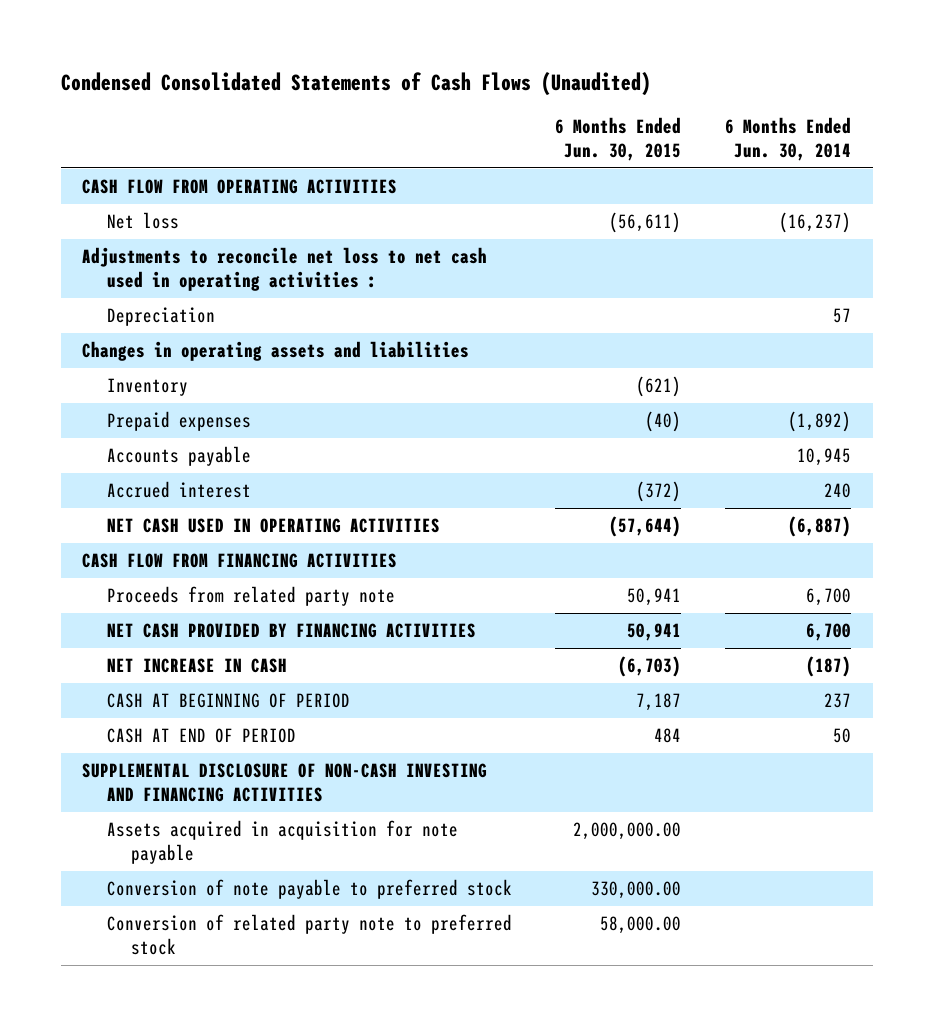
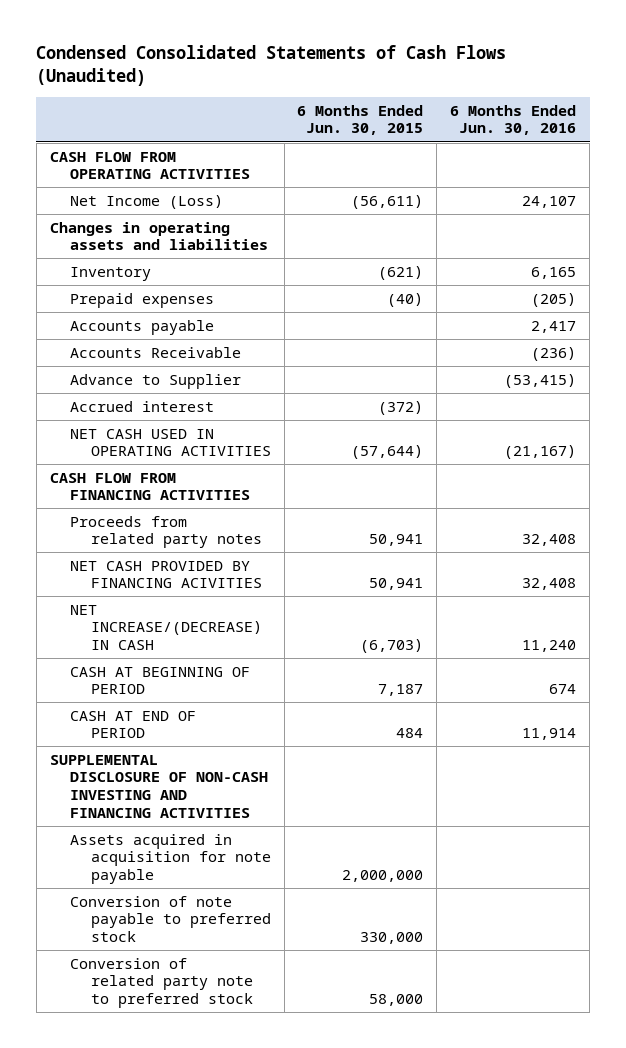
[724,116,851,162] 6 Months Ended Jun. 30, 2014 -> none
none -> [450,104,577,136] 6 Months Ended Jun. 30, 2016
[82,247,488,292] Adjustments to reconcile net loss to net cash used in operating activities : -> none
[106,307,215,327] Depreciation -> none
[106,212,179,230] Net loss -> [70,194,224,209] Net Income (Loss)
none -> [70,346,242,358] Accounts Receivable
none -> [70,373,242,389] Advance to Supplier
[106,586,395,607] Proceeds from related party note -> [70,515,262,549] Proceeds from related party notes
[106,623,476,639] NET CASH PROVIDED BY FINANCING ACTIVITIES -> [70,560,262,589] NET CASH PROVIDED BY FINANCING ACIVITIES
[106,658,287,674] NET INCREASE IN CASH -> [70,604,262,650] NET INCREASE/(DECREASE) IN CASH
[573,822,682,841] 2,000,000.00 -> [342,869,424,882] 2,000,000
[591,881,682,900] 330,000.00 -> [360,931,424,944] 330,000
[600,916,682,935] 58,000.00 -> [369,993,424,1006] 58,000

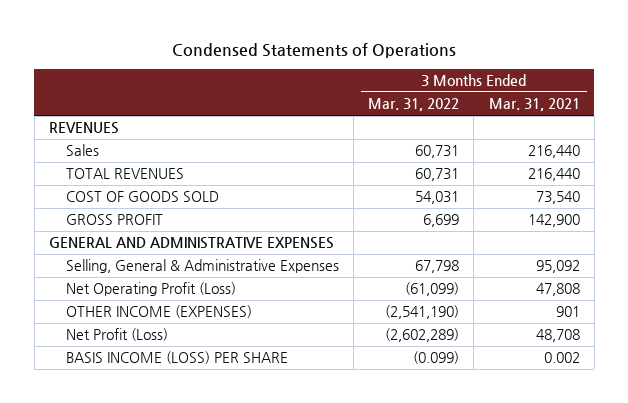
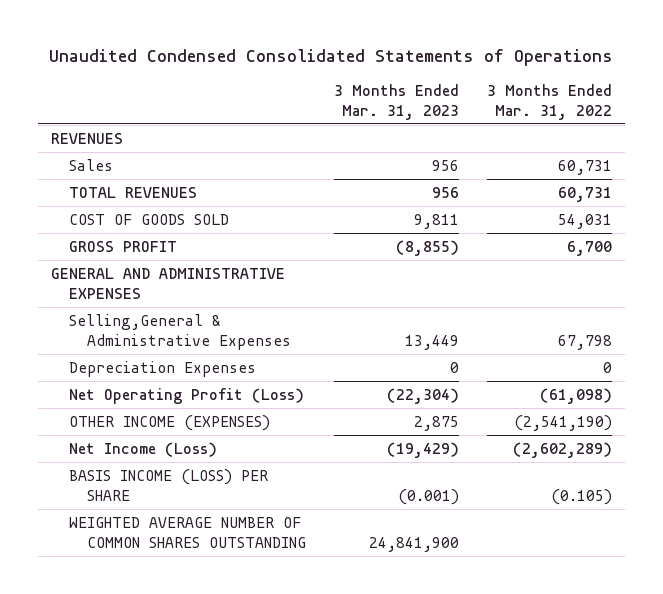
[172,43,457,59] Condensed Statements of Operations -> [49,48,614,66] Unaudited Condensed Consolidated Statements of Operations
[488,98,580,112] Mar. 31, 2021 -> none
none -> [333,84,459,120] 3 Months Ended Mar. 31, 2023
[423,214,460,228] 6,699 -> [566,240,612,256] 6,700
[66,259,340,274] Selling, General & Administrative Expenses -> [69,313,292,350] Selling,General & Administrative Expenses
none -> [69,360,257,377] Depreciation Expenses
[405,282,460,297] (61,099) -> [539,387,612,404] (61,098)
[66,328,169,342] Net Profit (Loss) -> [69,441,218,457] Net Income (Loss)
[413,351,460,365] (0.099) -> [550,488,612,505] (0.105)
none -> [69,516,307,548] WEIGHTED AVERAGE NUMBER OF COMMON SHARES OUTSTANDING

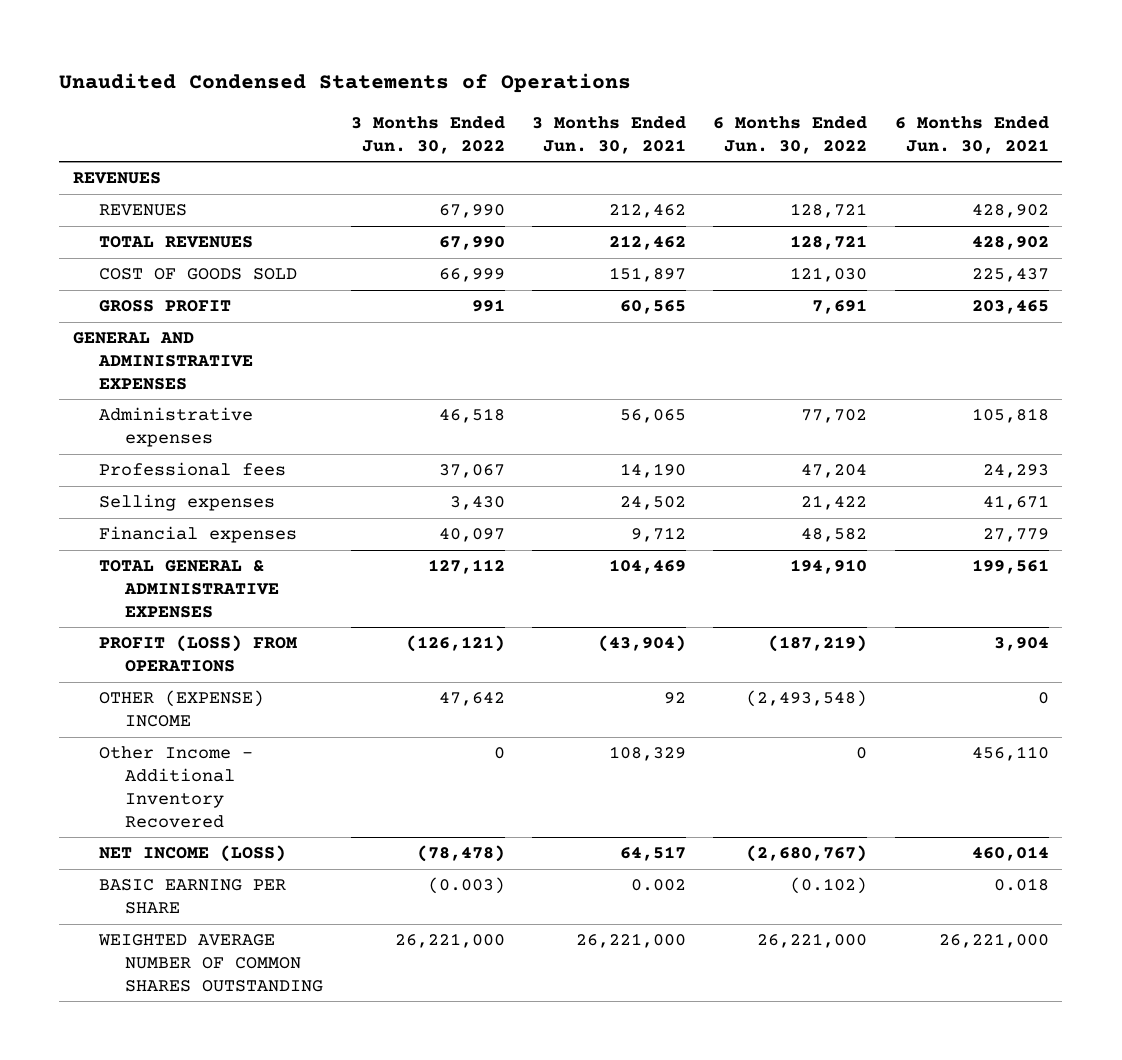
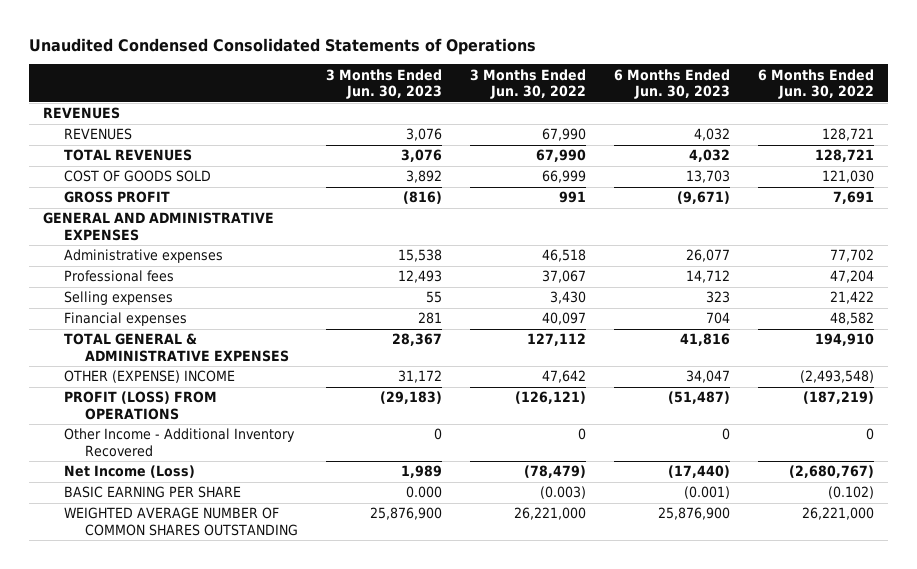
[59,73,632,94] Unaudited Condensed Statements of Operations -> [29,37,537,55] Unaudited Condensed Consolidated Statements of Operations
[532,116,687,154] 3 Months Ended Jun. 30, 2021 -> none
[894,116,1049,154] 6 Months Ended Jun. 30, 2021 -> none
none -> [326,68,443,100] 3 Months Ended Jun. 30, 2023
none -> [614,68,731,100] 6 Months Ended Jun. 30, 2023
[99,635,298,673] PROFIT (LOSS) FROM OPERATIONS -> [64,391,218,421] PROFIT (LOSS) FROM OPERATIONS
[99,845,287,863] NET INCOME (LOSS) -> [64,465,196,479] Net Income (Loss)
[416,845,505,863] (78,478) -> [524,465,587,479] (78,479)

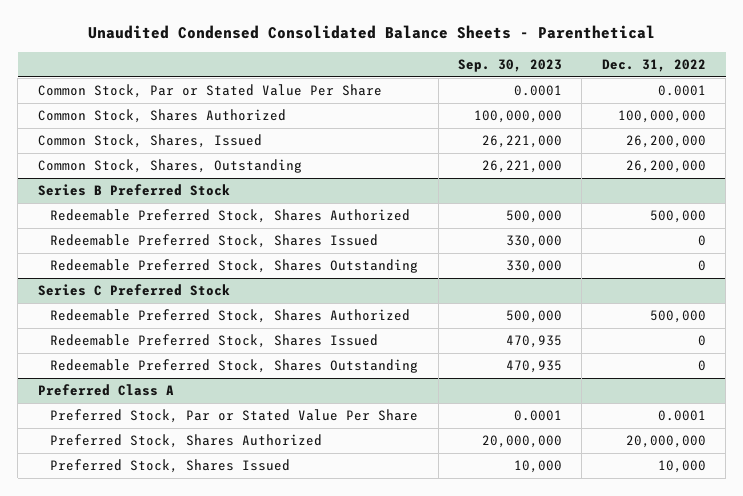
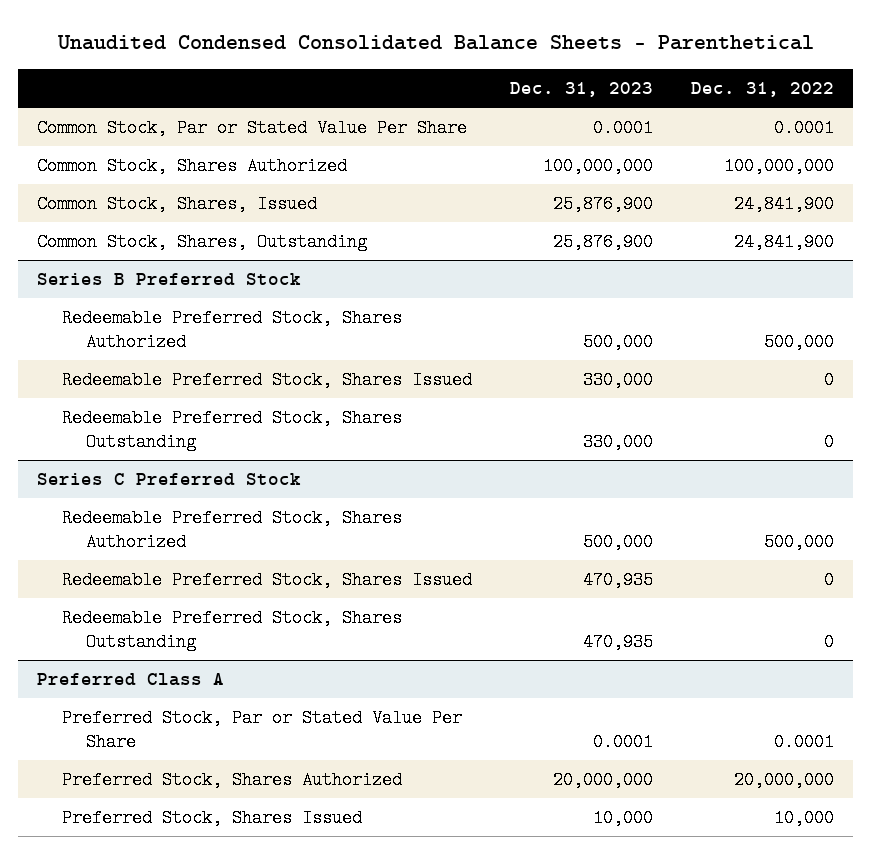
[457,58,562,72] Sep. 30, 2023 -> none
none -> [509,82,653,98] Dec. 31, 2023
[625,135,706,149] 26,200,000 -> [733,194,834,213] 24,841,900
[625,160,706,174] 26,200,000 -> [733,232,834,251] 24,841,900

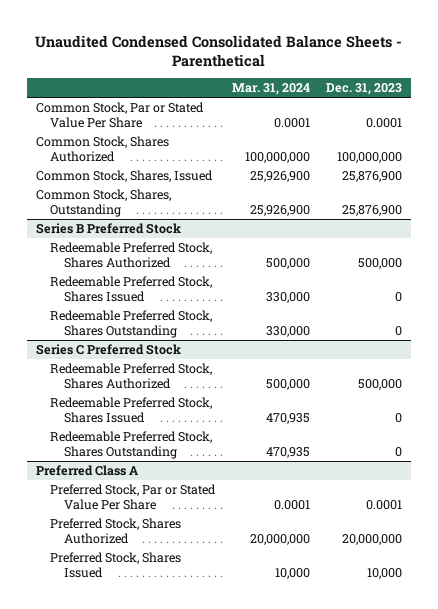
[690,82,834,98] Dec. 31, 2022 -> none
none -> [231,83,310,96] Mar. 31, 2024
[582,370,653,389] 330,000 -> [395,291,403,302] 0
[582,433,653,452] 330,000 -> [395,325,403,336] 0
[582,570,653,589] 470,935 -> [395,412,403,423] 0
[582,633,653,652] 470,935 -> [395,446,403,457] 0

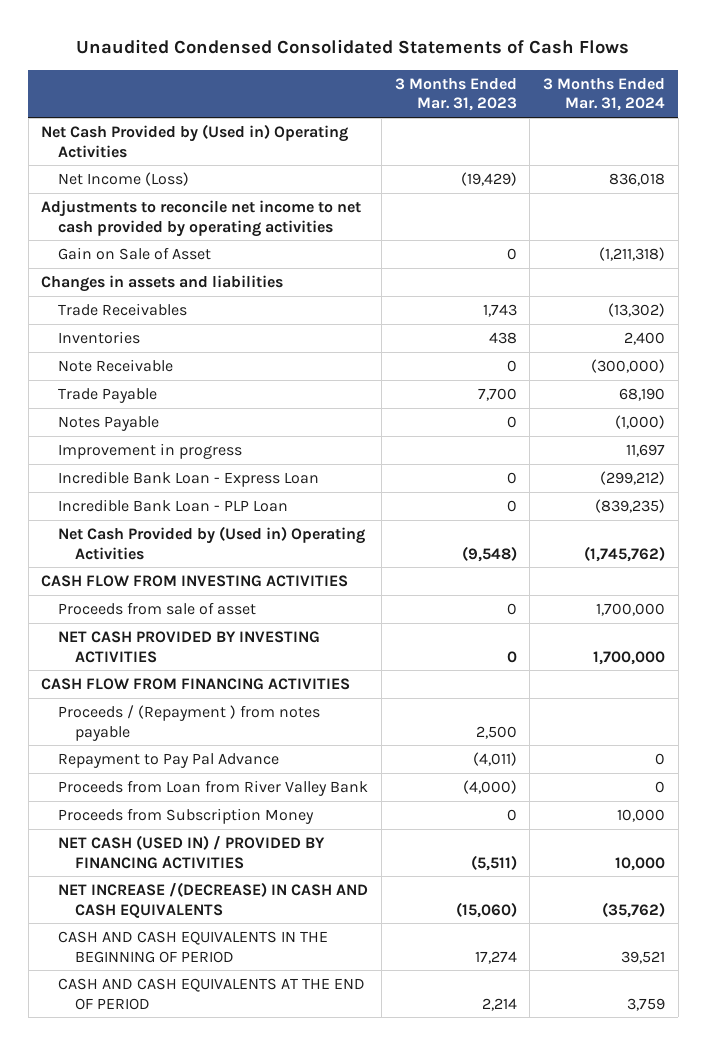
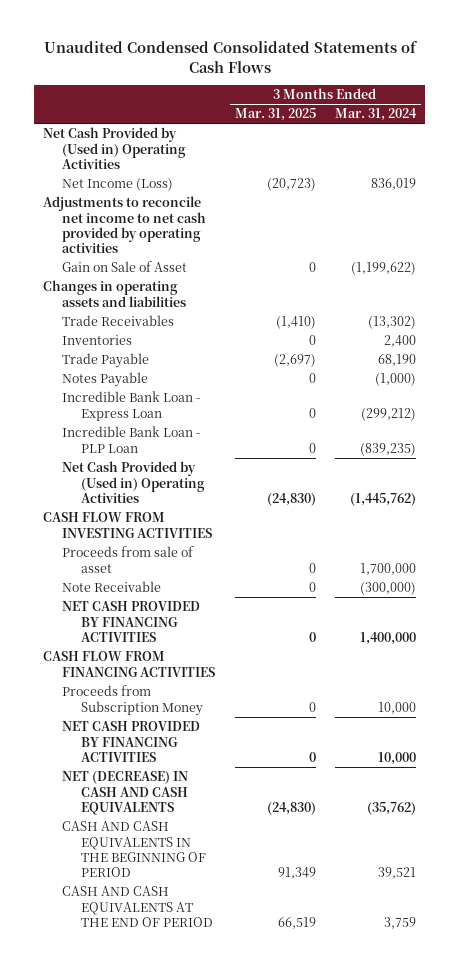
[394,77,517,112] 3 Months Ended Mar. 31, 2023 -> none
none -> [234,108,316,122] Mar. 31, 2025
[609,173,666,187] 836,018 -> [370,178,416,191] 836,019
[599,247,666,262] (1,211,318) -> [350,262,416,276] (1,199,622)
[41,275,284,293] Changes in assets and liabilities -> [43,280,187,307] Changes in operating assets and liabilities
[58,443,243,460] Improvement in progress -> none
[584,545,666,562] (1,745,762) -> [349,493,416,507] (1,445,762)
[58,359,174,373] Note Receivable -> [62,581,162,593] Note Receivable
[58,631,321,663] NET CASH PROVIDED BY INVESTING ACTIVITIES -> [62,601,201,643] NET CASH PROVIDED BY FINANCING ACTIVITIES
[593,650,666,665] 1,700,000 -> [359,632,416,646] 1,400,000
[58,705,321,741] Proceeds / (Repayment ) from notes payable -> none
[58,753,280,769] Repayment to Pay Pal Advance -> none
[58,780,369,797] Proceeds from Loan from River Valley Bank -> none
[58,835,326,869] NET CASH (USED IN) / PROVIDED BY FINANCING ACTIVITIES -> [62,721,201,763] NET CASH PROVIDED BY FINANCING ACTIVITIES
[58,882,369,918] NET INCREASE /(DECREASE) IN CASH AND CASH EQUIVALENTS -> [62,771,189,816] NET (DECREASE) IN CASH AND CASH EQUIVALENTS

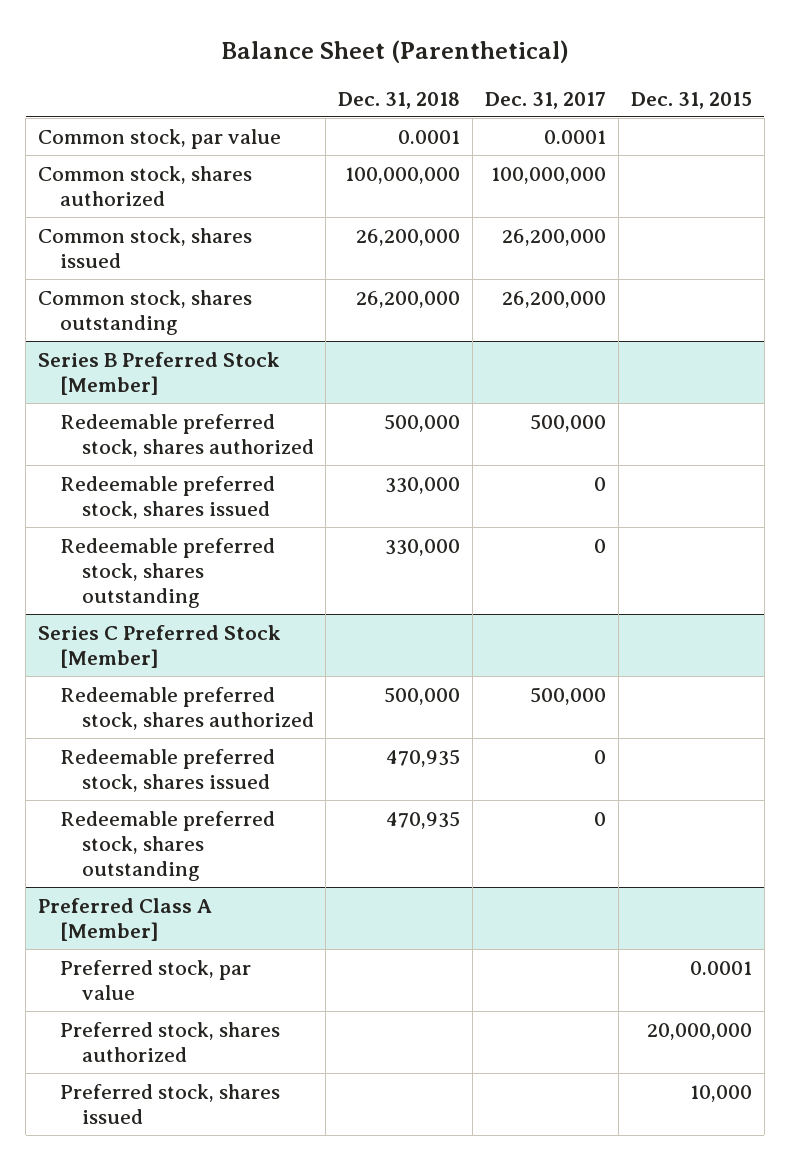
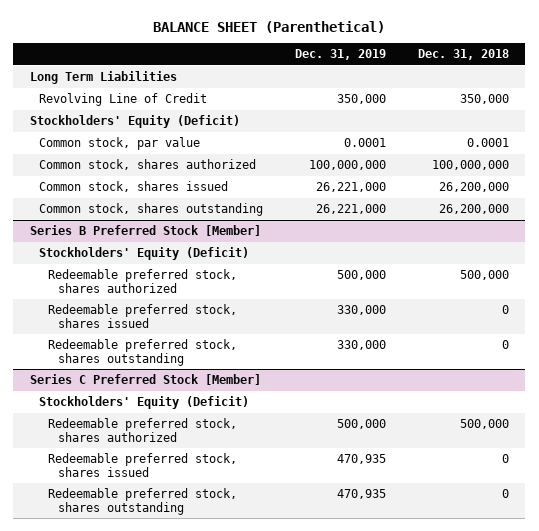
[220,39,569,63] Balance Sheet (Parenthetical) -> [153,20,386,33] BALANCE SHEET (Parenthetical)
[485,91,607,109] Dec. 31, 2017 -> none
[630,91,752,109] Dec. 31, 2015 -> none
none -> [295,49,387,61] Dec. 31, 2019
none -> [29,71,177,85] Long Term Liabilities
none -> [38,93,207,107] Revolving Line of Credit
none -> [29,115,240,129] Stockholders' Equity (Deficit)
none -> [38,247,249,261] Stockholders' Equity (Deficit)
[385,476,461,494] 330,000 -> [502,305,510,315] 0
[385,538,461,556] 330,000 -> [502,340,510,350] 0
none -> [38,396,249,410] Stockholders' Equity (Deficit)
[37,897,212,941] Preferred Class A [Member] -> none
[59,959,251,1000] Preferred stock, par value -> none
[59,1021,280,1062] Preferred stock, shares authorized -> none
[59,1083,280,1124] Preferred stock, shares issued -> none
[386,748,461,767] 470,935 -> [502,454,510,464] 0
[386,810,461,829] 470,935 -> [502,489,510,499] 0

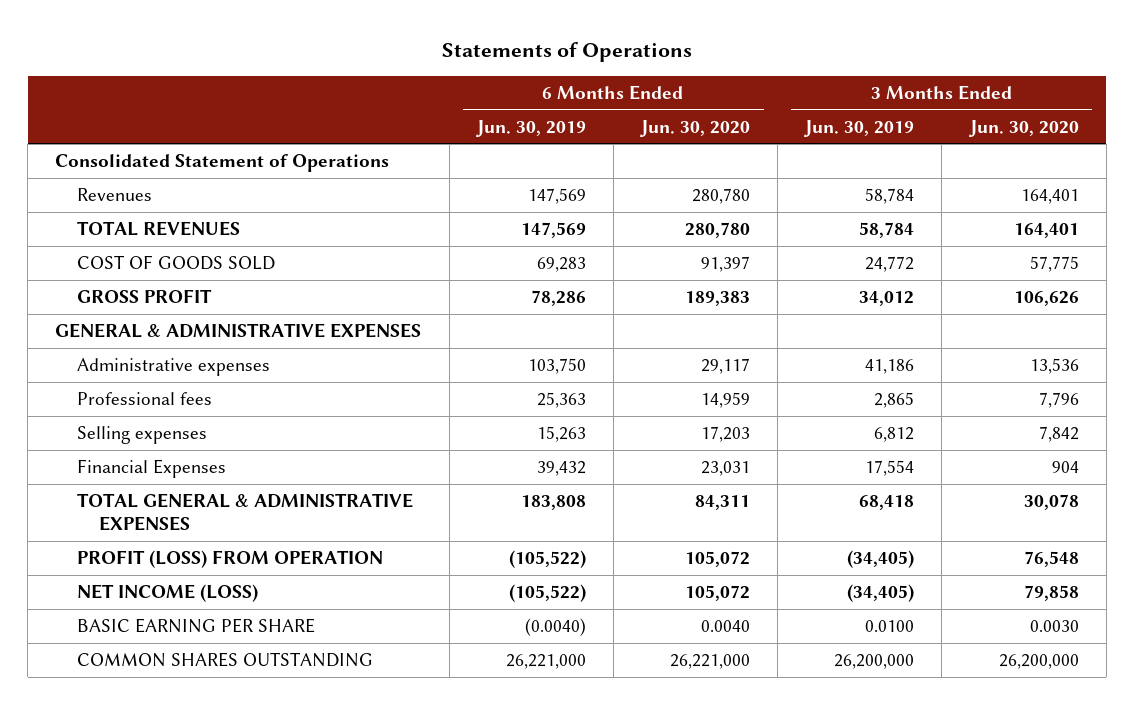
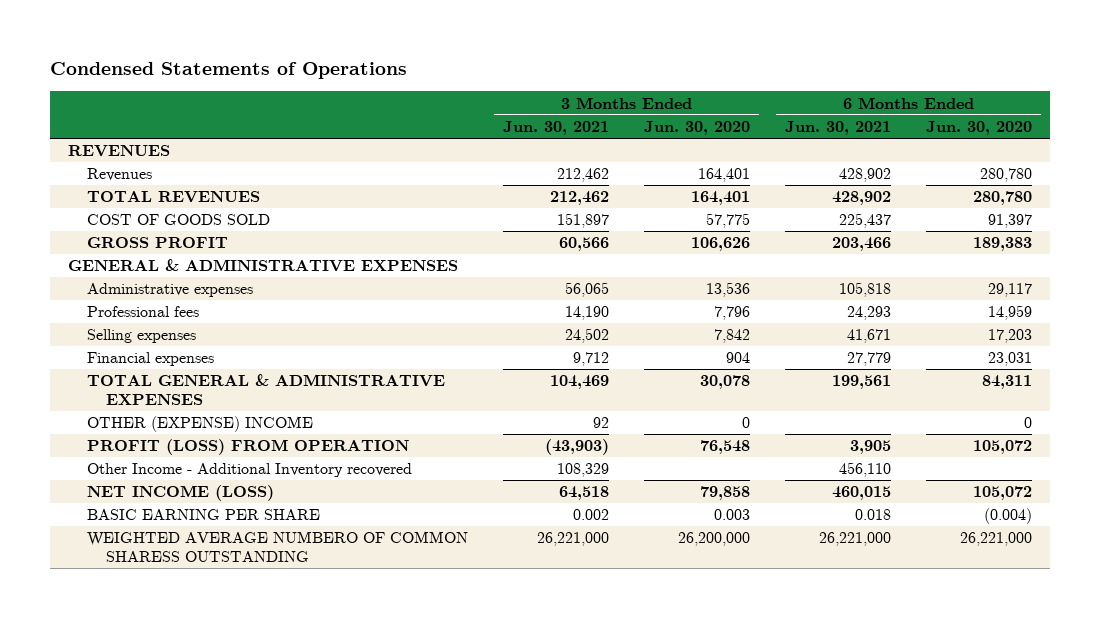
[442,41,693,62] Statements of Operations -> [50,62,408,80] Condensed Statements of Operations
[475,119,586,137] Jun. 30, 2019 -> none
[804,119,915,137] Jun. 30, 2019 -> none
none -> [502,121,609,136] Jun. 30, 2021
none -> [785,121,892,136] Jun. 30, 2021
[55,154,390,173] Consolidated Statement of Operations -> [67,145,170,158] REVENUES
[77,459,227,479] Financial Expenses -> [86,352,214,367] Financial expenses
none -> [86,416,313,433] OTHER (EXPENSE) INCOME
none -> [86,463,412,478] Other Income - Additional Inventory recovered
[701,620,751,633] 0.0040 -> [984,508,1033,525] (0.004)
[1029,620,1079,633] 0.0030 -> [714,509,751,521] 0.003
[77,652,374,668] COMMON SHARES OUTSTANDING -> [86,531,468,563] WEIGHTED AVERAGE NUMBERO OF COMMON SHARESS OUTSTANDING

